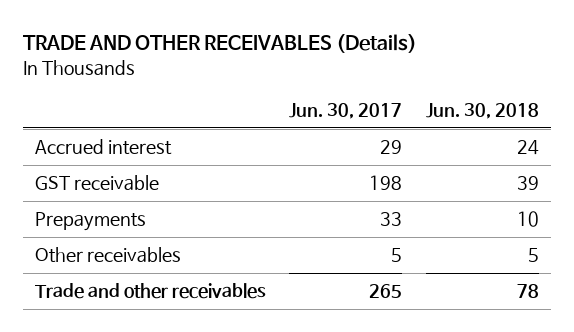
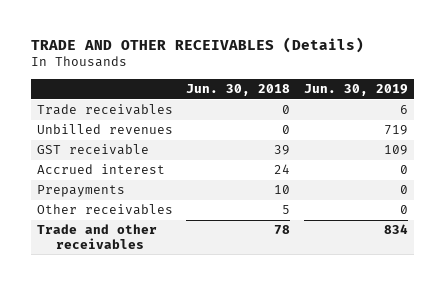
[289,102,403,119] Jun. 30, 2017 -> none
none -> [303,83,408,96] Jun. 30, 2019
none -> [37,104,174,116] Trade receivables
none -> [37,124,174,135] Unbilled revenues
[34,139,172,156] Accrued interest -> [37,164,166,175] Accrued interest

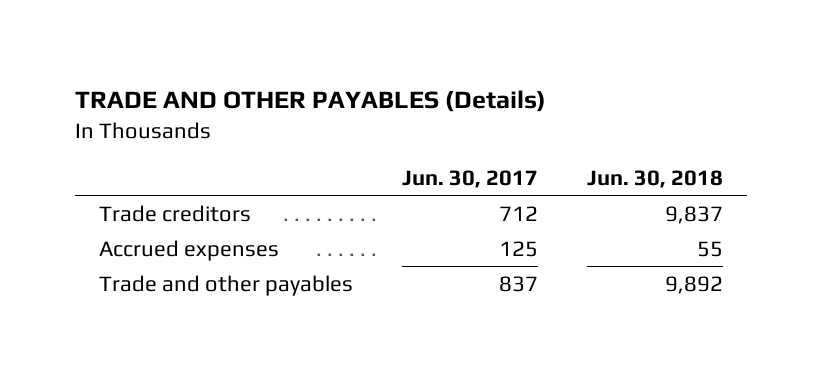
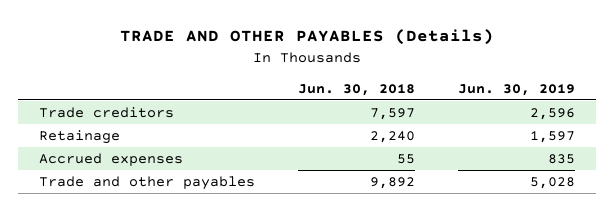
[401,169,538,188] Jun. 30, 2017 -> none
none -> [457,83,575,96] Jun. 30, 2019
[664,205,723,224] 9,837 -> [370,108,416,121] 7,597
none -> [39,130,121,145] Retainage

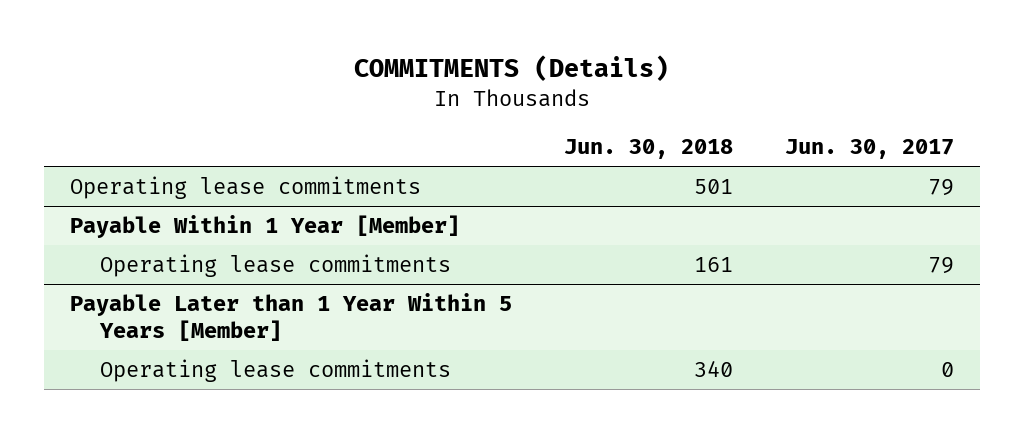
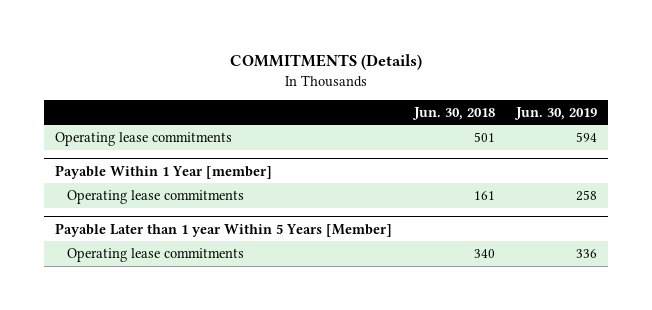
[785,139,955,160] Jun. 30, 2017 -> none
none -> [514,106,598,120] Jun. 30, 2019
[69,214,460,238] Payable Within 1 Year [Member] -> [54,164,272,179] Payable Within 1 Year [member]
[69,292,512,341] Payable Later than 1 Year Within 5 Years [Member] -> [54,222,392,237] Payable Later than 1 year Within 5 Years [Member]

